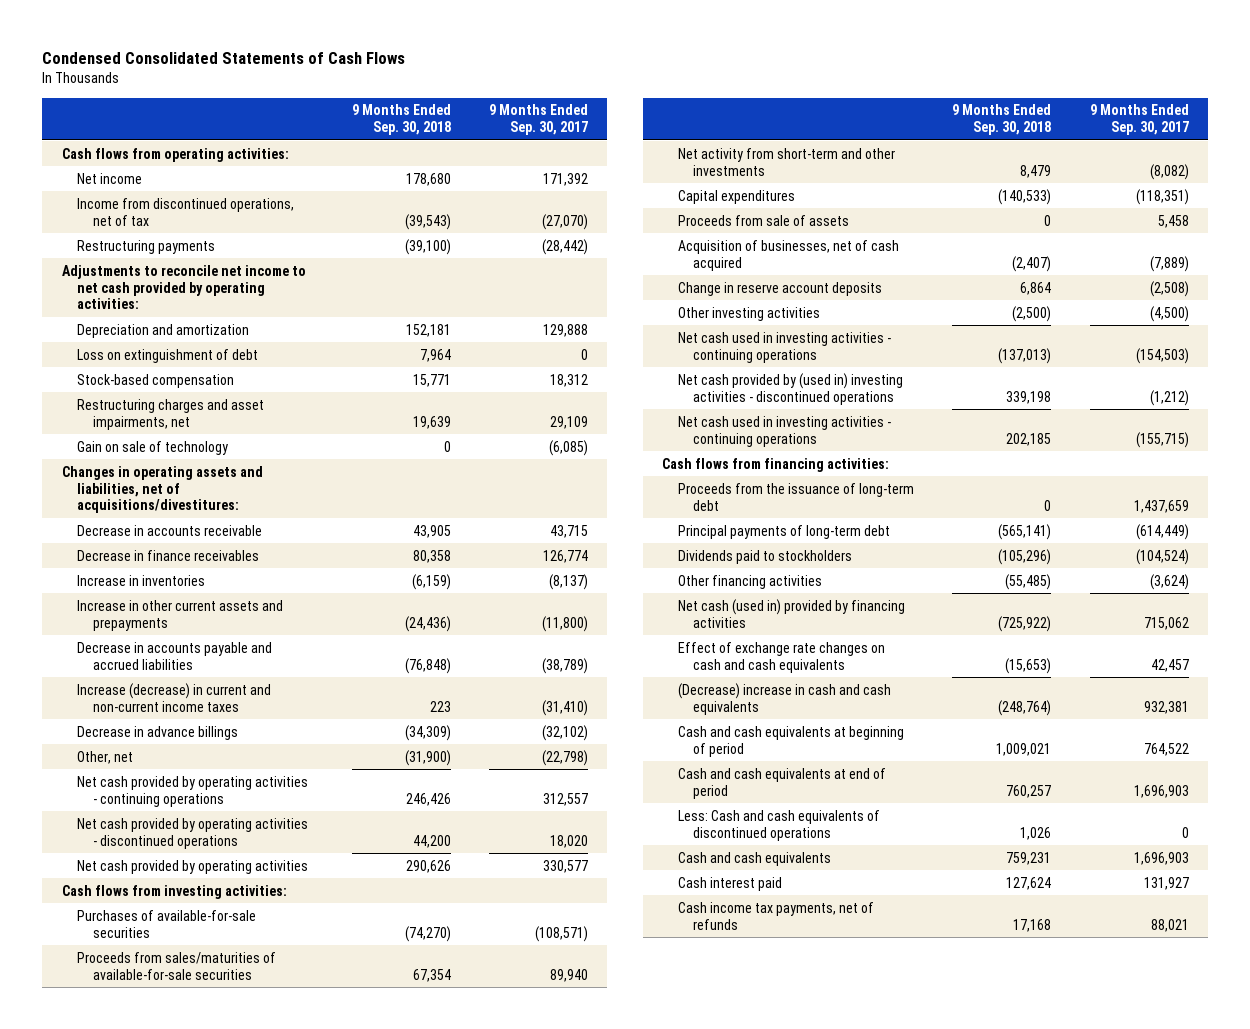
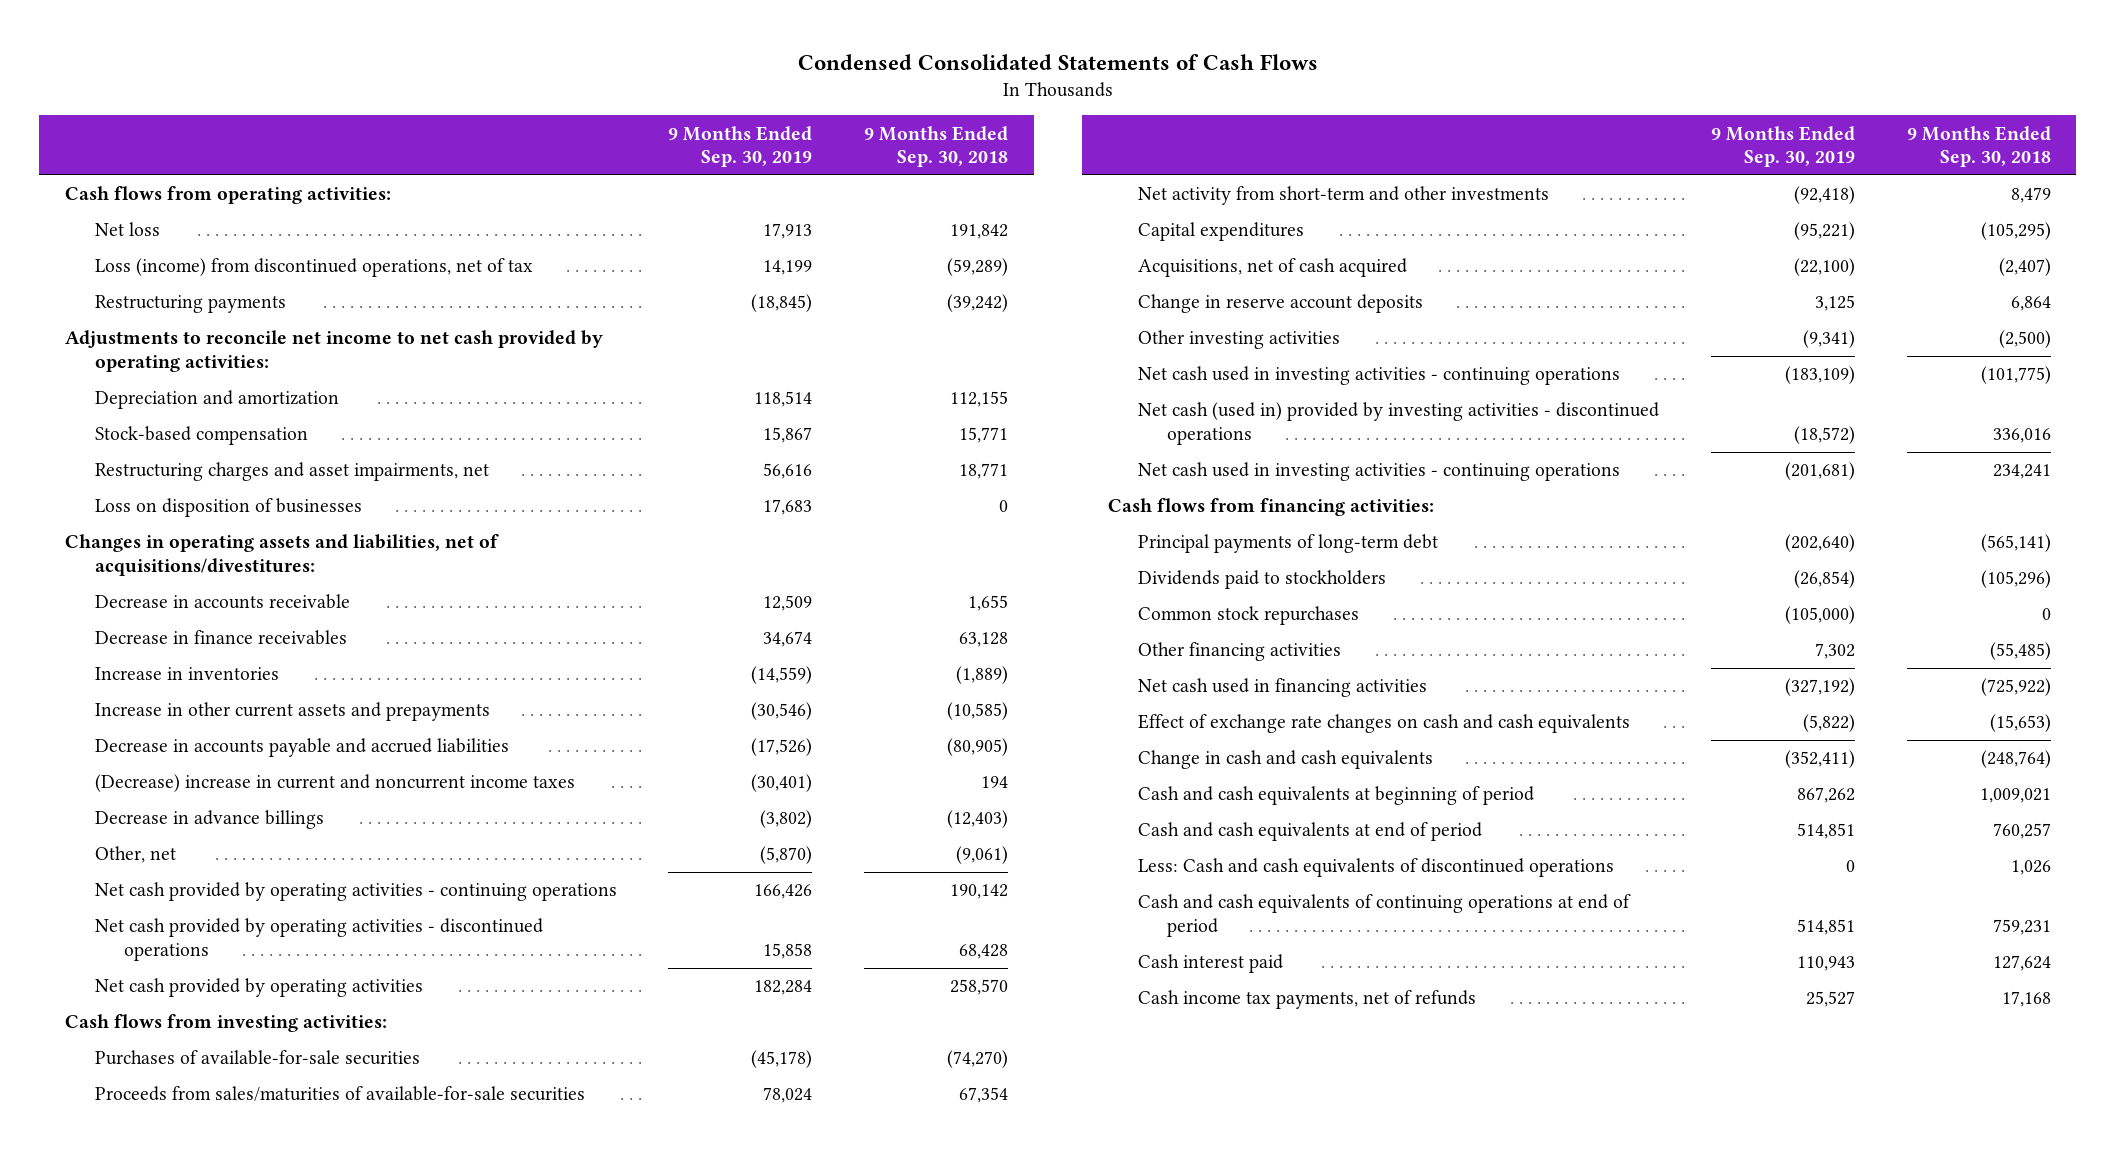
[489,104,589,136] 9 Months Ended Sep. 30, 2017 -> none
none -> [668,125,813,167] 9 Months Ended Sep. 30, 2019
[77,172,143,184] Net income -> [94,222,160,237] Net loss
[405,172,451,186] 178,680 -> [949,224,1008,240] 191,842
[77,197,295,226] Income from discontinued operations, net of tax -> [94,258,533,278] Loss (income) from discontinued operations, net of tax
[404,213,451,230] (39,543) -> [946,258,1008,277] (59,289)
[404,238,451,255] (39,100) -> [946,294,1008,313] (39,242)
[77,348,259,363] Loss on extinguishment of debt -> none
[405,323,451,337] 152,181 -> [949,391,1008,408] 112,155
[77,440,229,455] Gain on sale of technology -> none
[412,415,451,429] 19,639 -> [958,463,1008,480] 18,771
none -> [94,498,362,518] Loss on disposition of businesses
[412,524,451,538] 43,905 -> [967,595,1008,612] 1,655
[412,549,451,563] 80,358 -> [958,632,1008,648] 63,128
[411,573,451,590] (6,159) -> [955,666,1008,685] (1,889)
[404,615,451,632] (24,436) -> [946,702,1008,721] (10,585)
[404,657,451,674] (76,848) -> [946,738,1008,757] (80,905)
[77,682,272,712] Increase (decrease) in current and non-current income taxes -> [94,774,575,793] (Decrease) increase in current and noncurrent income taxes
[429,700,451,712] 223 -> [980,776,1008,789] 194
[404,724,451,741] (34,309) -> [946,810,1008,829] (12,403)
[404,749,451,766] (31,900) -> [955,846,1008,865] (9,061)
[405,792,451,806] 246,426 -> [949,884,1008,900] 190,142
[412,834,451,848] 44,200 -> [958,943,1008,959] 68,428
[405,859,451,873] 290,626 -> [949,979,1008,996] 258,570
[677,214,849,226] Proceeds from sale of assets -> none
[998,188,1052,205] (140,533) -> [1980,222,2051,241] (105,295)
[677,239,899,271] Acquisition of businesses, net of cash acquired -> [1137,258,1407,278] Acquisitions, net of cash acquired
[998,347,1052,364] (137,013) -> [1980,366,2051,385] (101,775)
[677,372,903,405] Net cash provided by (used in) investing activities - discontinued operations -> [1137,402,1659,445] Net cash (used in) provided by investing activities - discontinued operations
[1006,390,1052,404] 339,198 -> [1992,427,2051,443] 336,016
[1006,432,1052,446] 202,185 -> [1992,464,2051,480] 234,241
[677,482,914,511] Proceeds from the issuance of long-term debt -> none
none -> [1137,606,1359,626] Common stock repurchases
[677,598,905,628] Net cash (used in) provided by financing activities -> [1137,678,1427,698] Net cash used in financing activities
[677,682,891,715] (Decrease) increase in cash and cash equivalents -> [1137,750,1433,770] Change in cash and cash equivalents
[677,851,831,866] Cash and cash equivalents -> [1137,894,1631,937] Cash and cash equivalents of continuing operations at end of period

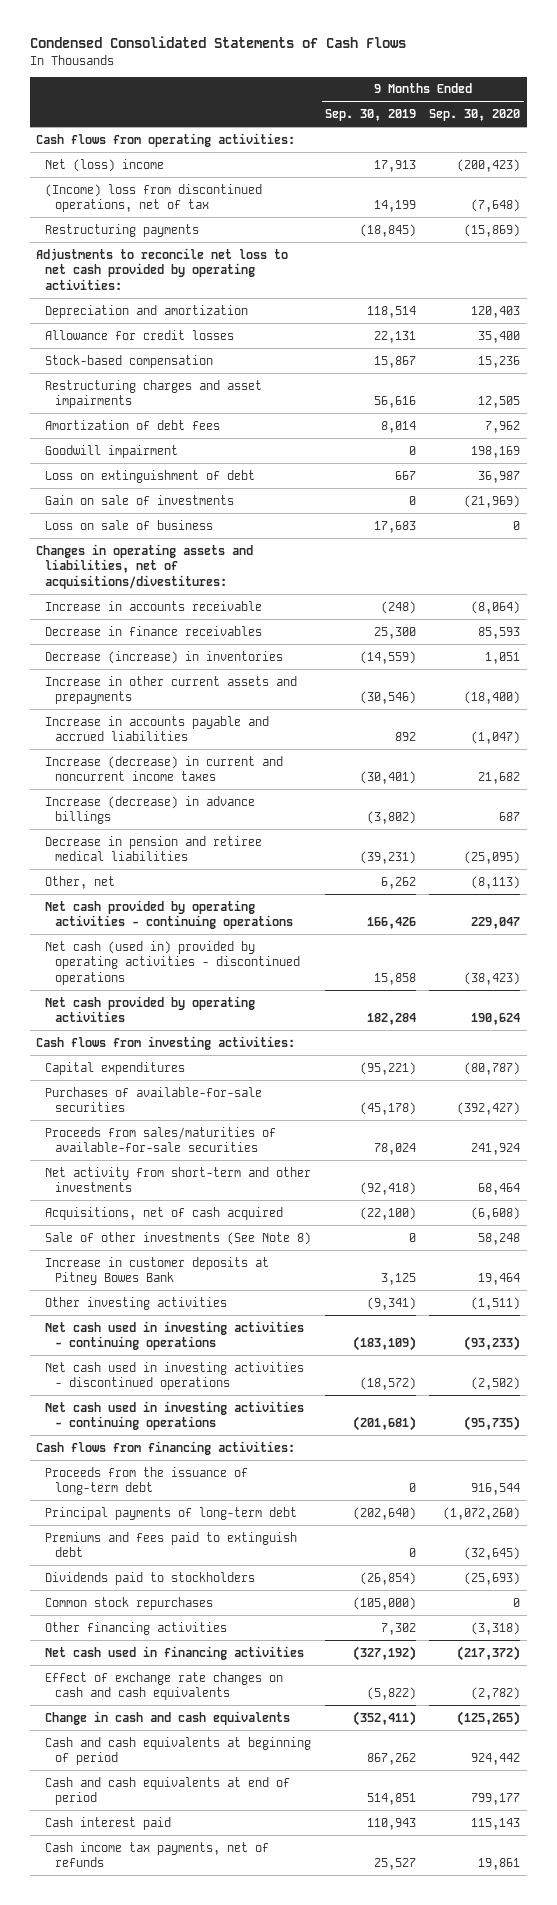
[863,125,1008,167] 9 Months Ended Sep. 30, 2018 -> none
none -> [429,108,521,121] Sep. 30, 2020
[94,222,160,237] Net loss -> [45,158,165,172] Net (loss) income
[94,258,533,278] Loss (income) from discontinued operations, net of tax -> [45,183,263,213] (Income) loss from discontinued operations, net of tax
[65,330,604,372] Adjustments to reconcile net income to net cash provided by operating activities: -> [36,247,289,290] Adjustments to reconcile net loss to net cash provided by operating activities:
none -> [45,329,235,340] Allowance for credit losses
[94,462,489,482] Restructuring charges and asset impairments, net -> [45,379,263,409] Restructuring charges and asset impairments
none -> [45,419,221,430] Amortization of debt fees
none -> [45,444,179,458] Goodwill impairment
none -> [45,469,256,483] Loss on extinguishment of debt
none -> [45,494,235,505] Gain on sale of investments
[94,498,362,518] Loss on disposition of businesses -> [45,519,214,530] Loss on sale of business
[94,594,350,610] Decrease in accounts receivable -> [45,600,263,611] Increase in accounts receivable
[763,595,813,612] 12,509 -> [380,600,416,614] (248)
[763,631,813,648] 34,674 -> [373,626,416,639] 25,300
[94,667,279,681] Increase in inventories -> [45,650,284,664] Decrease (increase) in inventories
[94,738,509,758] Decrease in accounts payable and accrued liabilities -> [45,715,270,742] Increase in accounts payable and accrued liabilities
[751,738,813,757] (17,526) -> [394,732,416,742] 892
[94,774,575,793] (Decrease) increase in current and noncurrent income taxes -> [45,755,284,782] Increase (decrease) in current and noncurrent income taxes
[94,810,324,830] Decrease in advance billings -> [45,795,256,825] Increase (decrease) in advance billings
none -> [45,835,263,862] Decrease in pension and retiree medical liabilities
[760,846,813,865] (5,870) -> [380,876,416,889] 6,262
[94,918,543,961] Net cash provided by operating activities - discontinued operations -> [45,940,300,985] Net cash (used in) provided by operating activities - discontinued operations
[1137,222,1304,242] Capital expenditures -> [45,1061,186,1075] Capital expenditures
none -> [45,1231,312,1245] Sale of other investments (See Note 8)
[1137,294,1423,314] Change in reserve account deposits -> [45,1256,270,1286] Increase in customer deposits at Pitney Bowes Bank
[1137,402,1659,445] Net cash (used in) provided by investing activities - discontinued operations -> [45,1361,305,1391] Net cash used in investing activities - discontinued operations
none -> [45,1466,249,1496] Proceeds from the issuance of long-term debt
none -> [45,1531,298,1558] Premiums and fees paid to extinguish debt
[1137,858,1614,878] Less: Cash and cash equivalents of discontinued operations -> none
[1137,894,1631,937] Cash and cash equivalents of continuing operations at end of period -> none

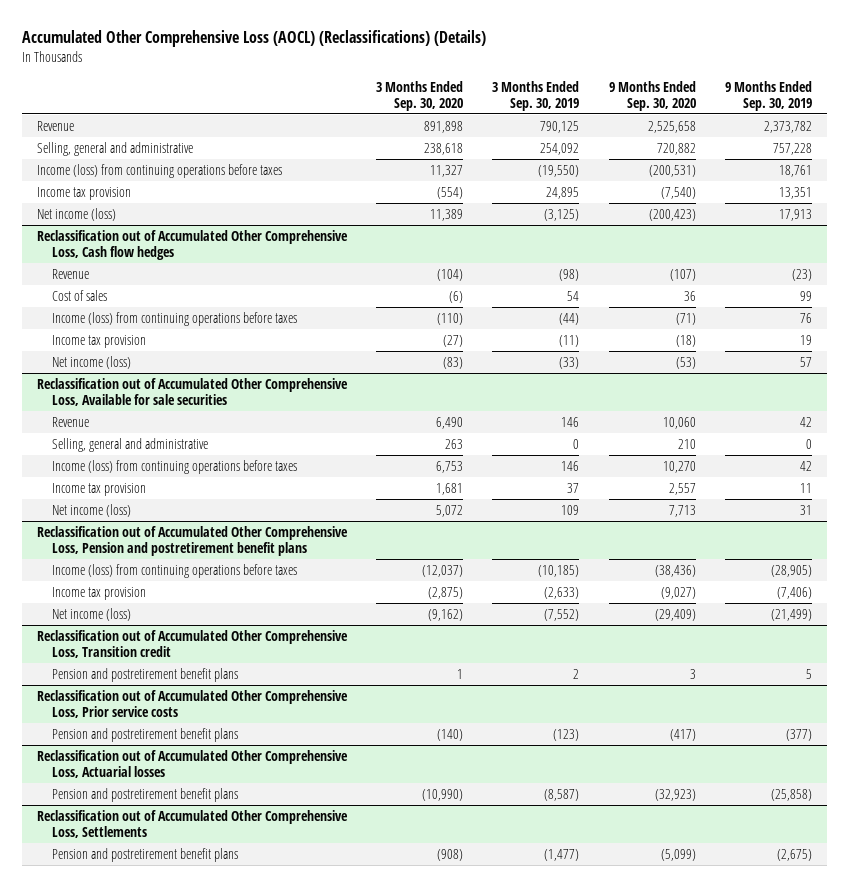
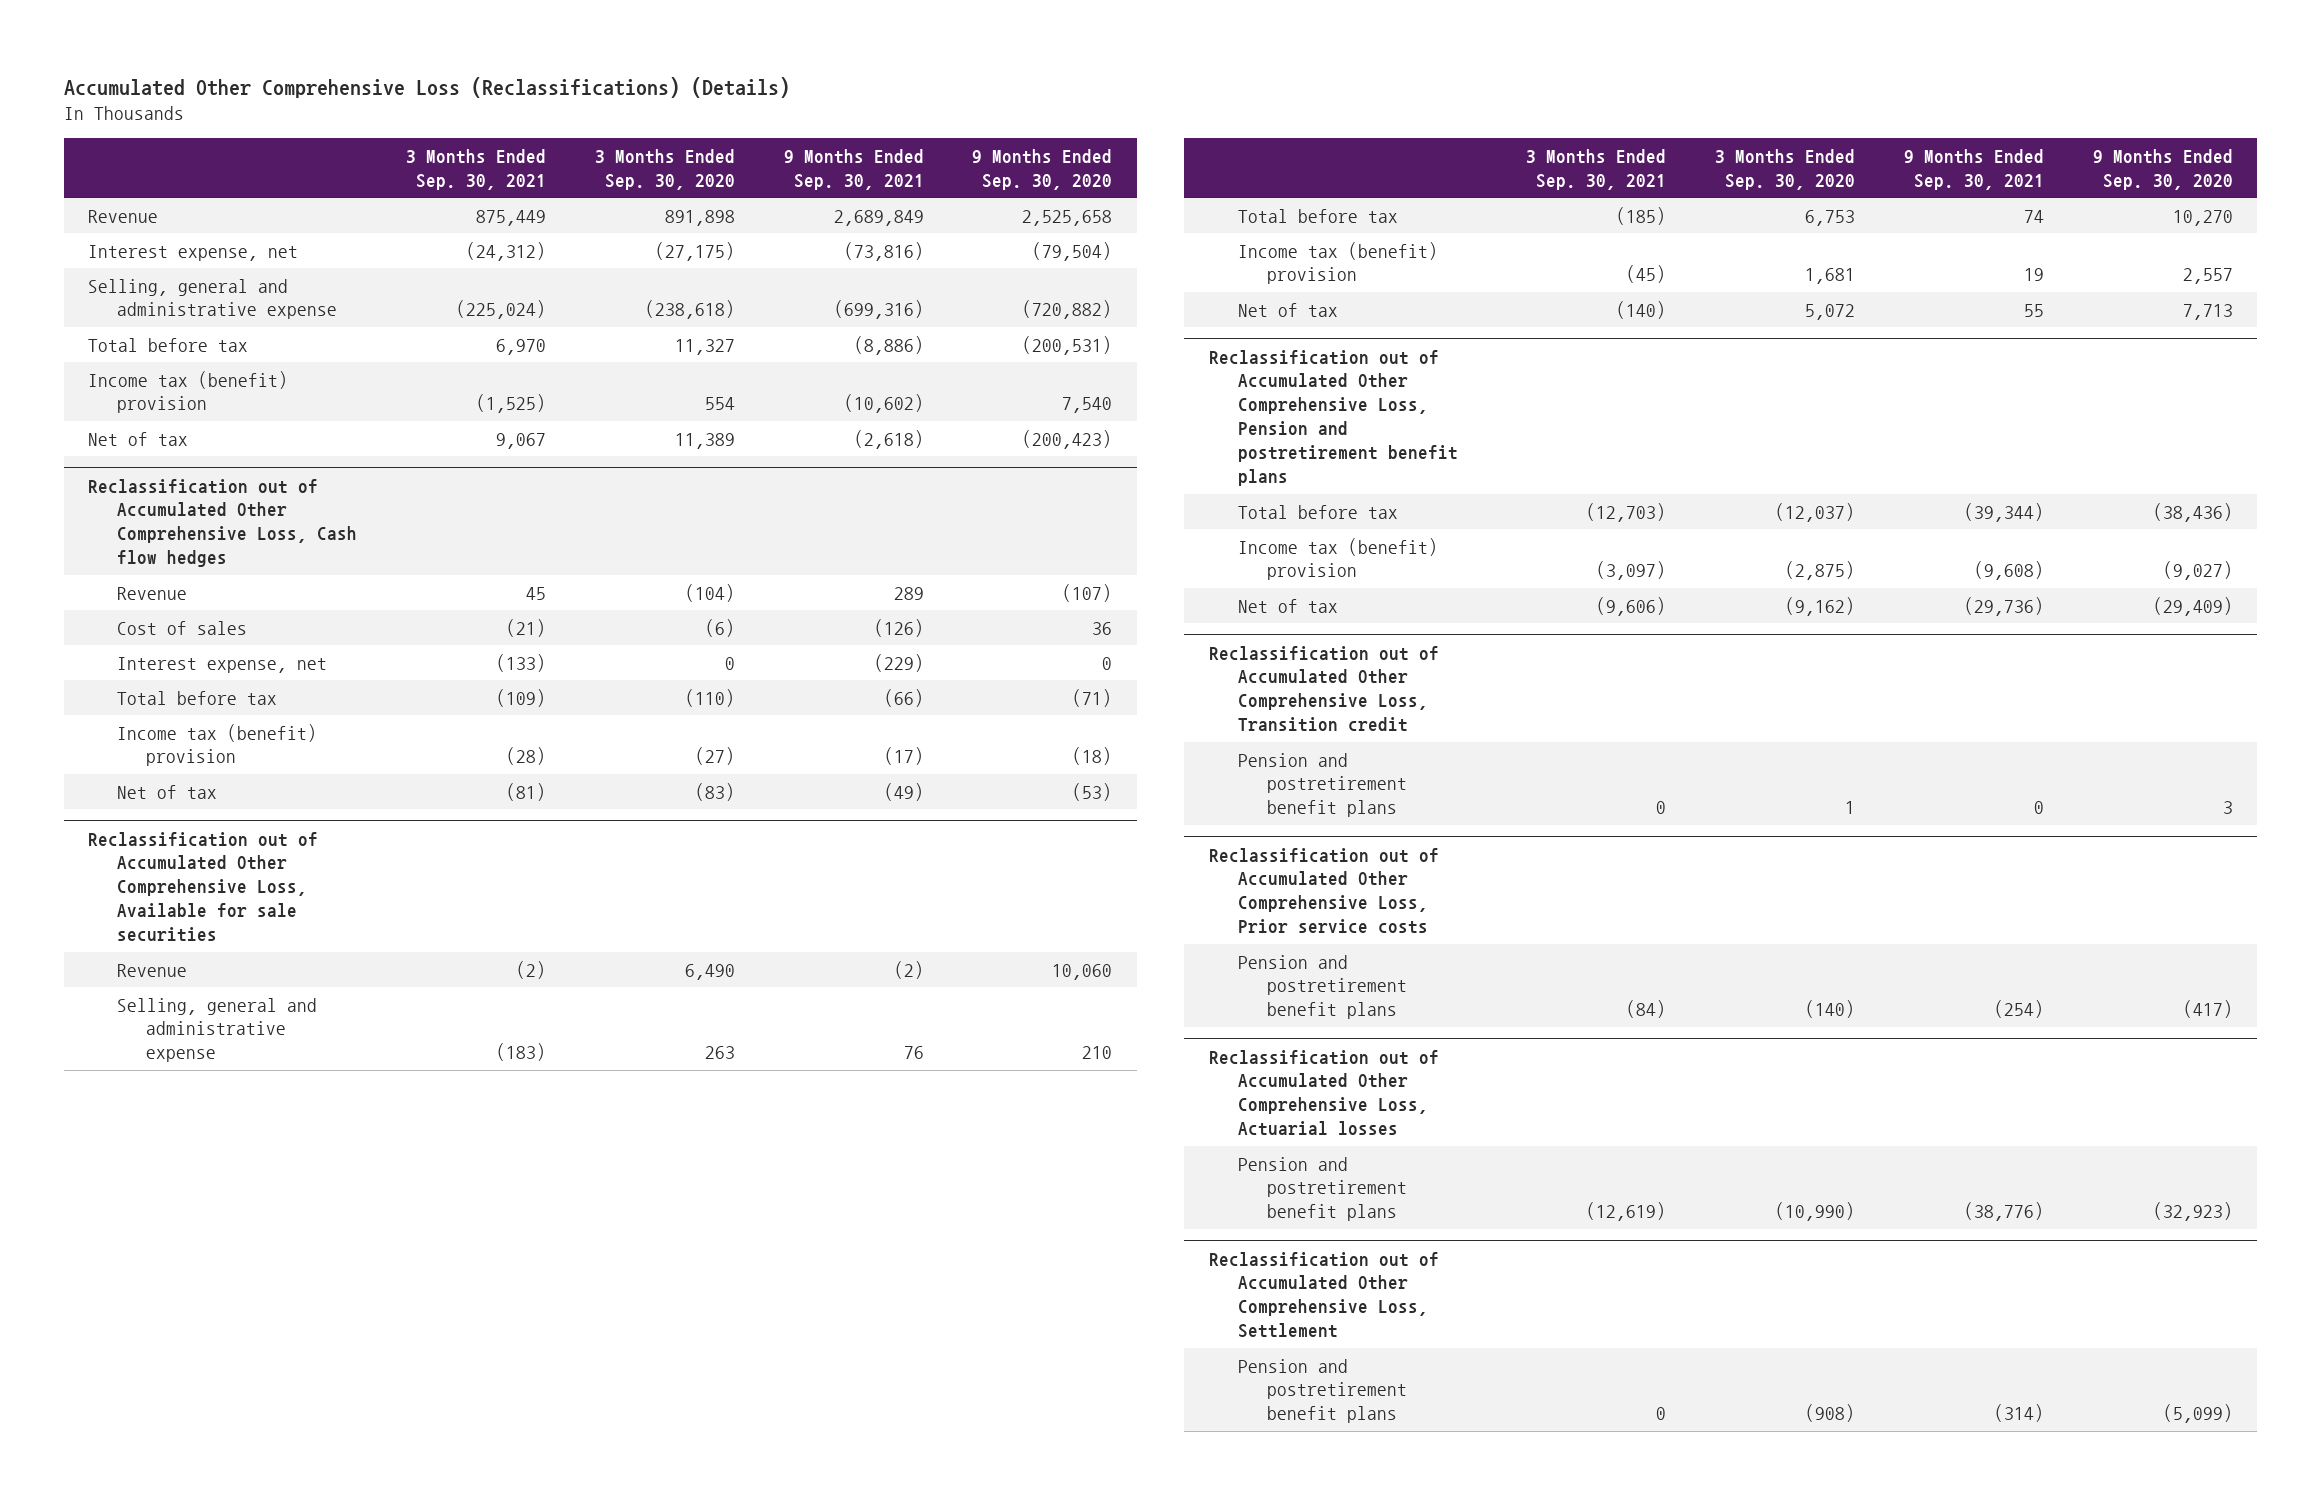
[21,30,486,48] Accumulated Other Comprehensive Loss (AOCL) (Reclassifications) (Details) -> [64,76,791,98] Accumulated Other Comprehensive Loss (Reclassifications) (Details)
[492,80,580,111] 3 Months Ended Sep. 30, 2019 -> none
[724,80,812,111] 9 Months Ended Sep. 30, 2019 -> none
none -> [406,148,547,190] 3 Months Ended Sep. 30, 2021
none -> [783,148,924,190] 9 Months Ended Sep. 30, 2021
none -> [88,244,299,261] Interest expense, net
[36,141,193,156] Selling, general and administrative -> [88,278,338,320] Selling, general and administrative expense
[423,142,463,155] 238,618 -> [644,300,735,320] (238,618)
[656,142,696,155] 720,882 -> [1022,300,1113,320] (720,882)
[36,163,282,178] Income (loss) from continuing operations before taxes -> [88,337,249,352] Total before tax
[36,186,131,200] Income tax provision -> [88,370,289,414] Income tax (benefit) provision
[436,186,463,199] (554) -> [704,397,735,411] 554
[660,186,696,199] (7,540) -> [1062,397,1113,414] 7,540
[36,207,116,221] Net income (loss) -> [88,431,189,446] Net of tax
none -> [117,656,328,673] Interest expense, net
[52,311,298,326] Income (loss) from continuing operations before taxes -> [117,690,278,705] Total before tax
[52,334,147,348] Income tax provision -> [117,723,318,767] Income tax (benefit) provision
[52,355,132,369] Net income (loss) -> [117,784,218,799] Net of tax
[52,437,209,452] Selling, general and administrative -> [117,997,318,1063] Selling, general and administrative expense
[52,459,298,474] Income (loss) from continuing operations before taxes -> [1237,208,1398,223] Total before tax
[52,482,147,496] Income tax provision -> [1237,241,1438,285] Income tax (benefit) provision
[52,503,132,517] Net income (loss) -> [1237,302,1338,317] Net of tax
[52,563,298,578] Income (loss) from continuing operations before taxes -> [1237,504,1398,519] Total before tax
[52,586,147,600] Income tax provision -> [1237,537,1438,581] Income tax (benefit) provision
[52,607,132,621] Net income (loss) -> [1237,598,1338,613] Net of tax
[36,809,348,838] Reclassification out of Accumulated Other Comprehensive Loss, Settlements -> [1208,1251,1439,1339] Reclassification out of Accumulated Other Comprehensive Loss, Settlement

